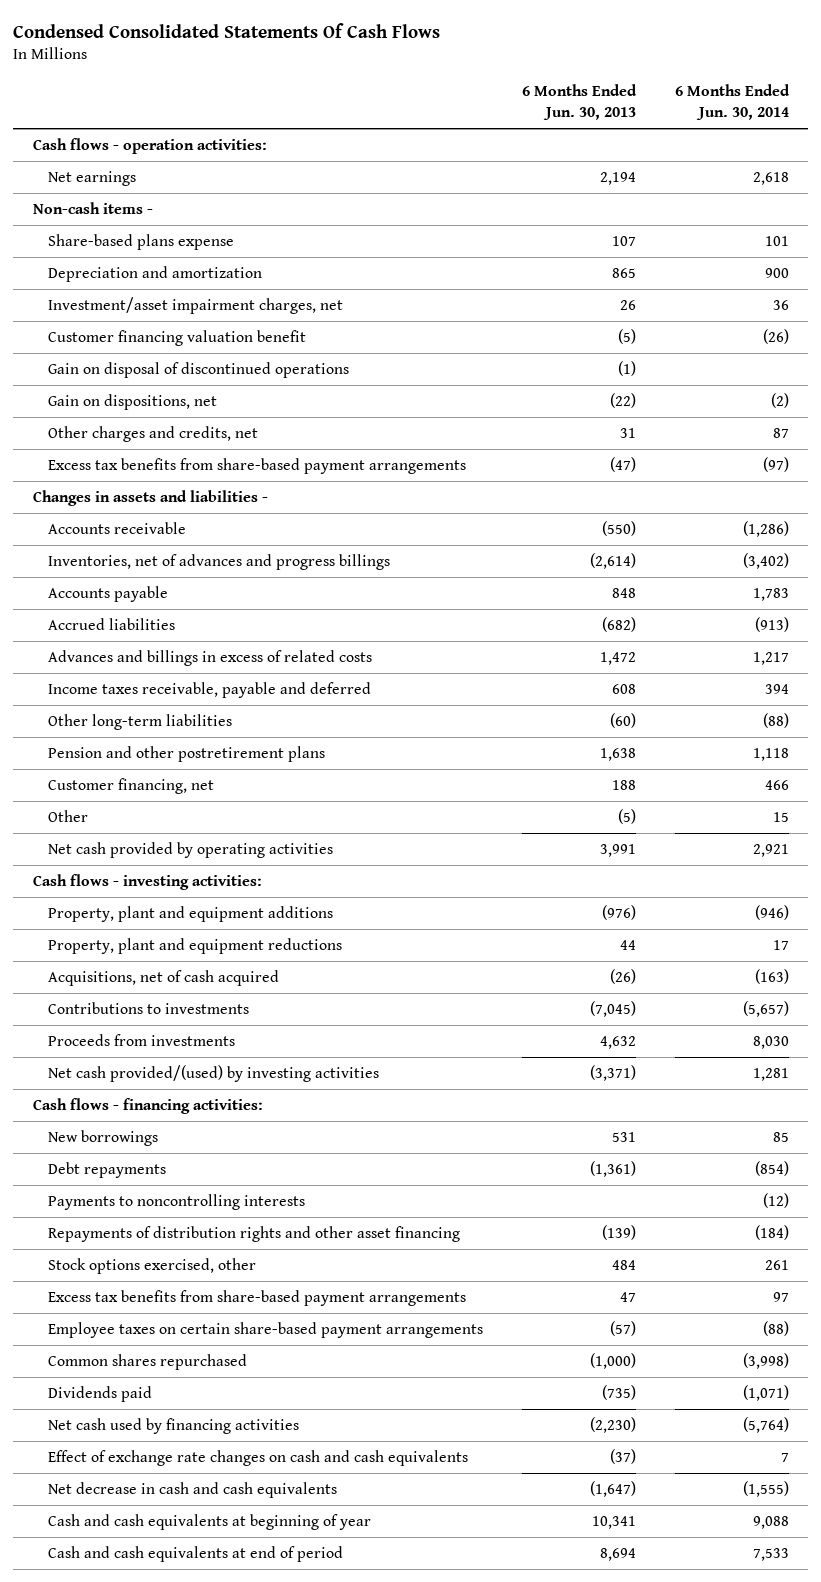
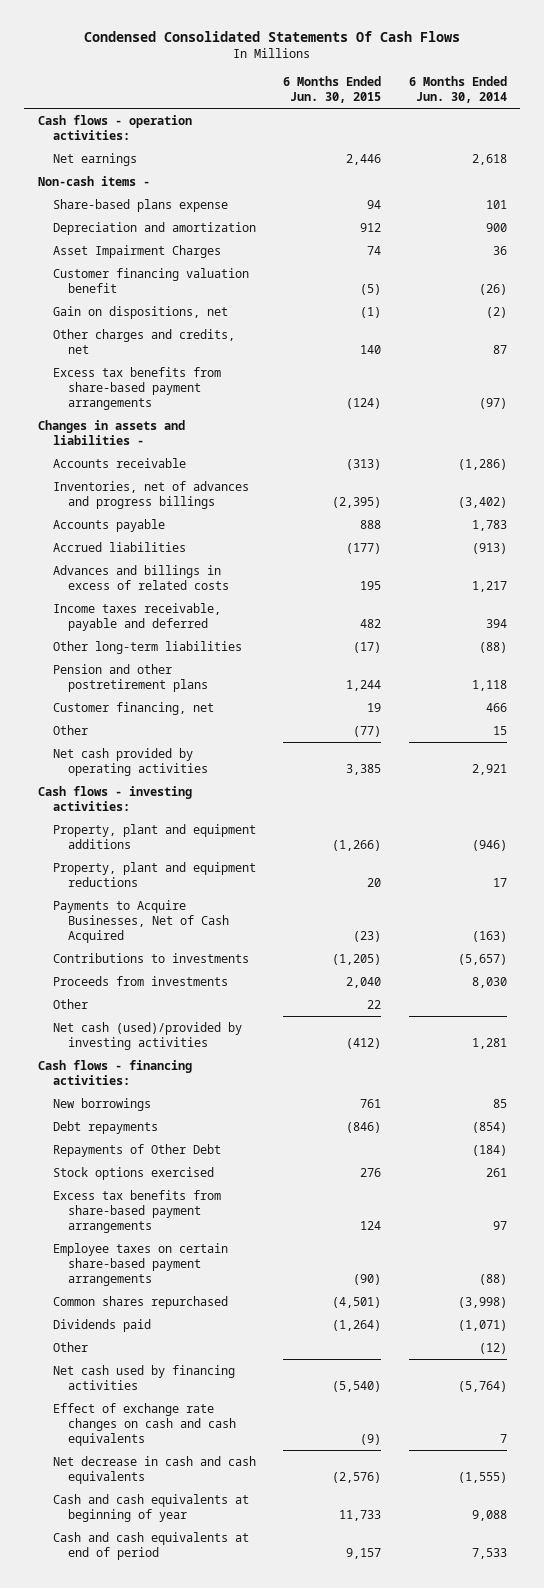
[521,84,637,120] 6 Months Ended Jun. 30, 2013 -> none
none -> [283,75,382,104] 6 Months Ended Jun. 30, 2015
[47,297,343,315] Investment/asset impairment charges, net -> [52,244,221,258] Asset Impairment Charges
[47,362,349,379] Gain on disposal of discontinued operations -> none
[47,970,279,987] Acquisitions, net of cash acquired -> [52,899,230,944] Payments to Acquire Businesses, Net of Cash Acquired
none -> [52,998,88,1009] Other
[47,1065,379,1083] Net cash provided/(used) by investing activities -> [52,1021,242,1051] Net cash (used)/provided by investing activities
[47,1194,305,1211] Payments to noncontrolling interests -> none
[47,1226,460,1243] Repayments of distribution rights and other asset financing -> [52,1143,221,1157] Repayments of Other Debt
[47,1258,256,1275] Stock options exercised, other -> [52,1166,214,1180] Stock options exercised
none -> [52,1341,88,1352] Other

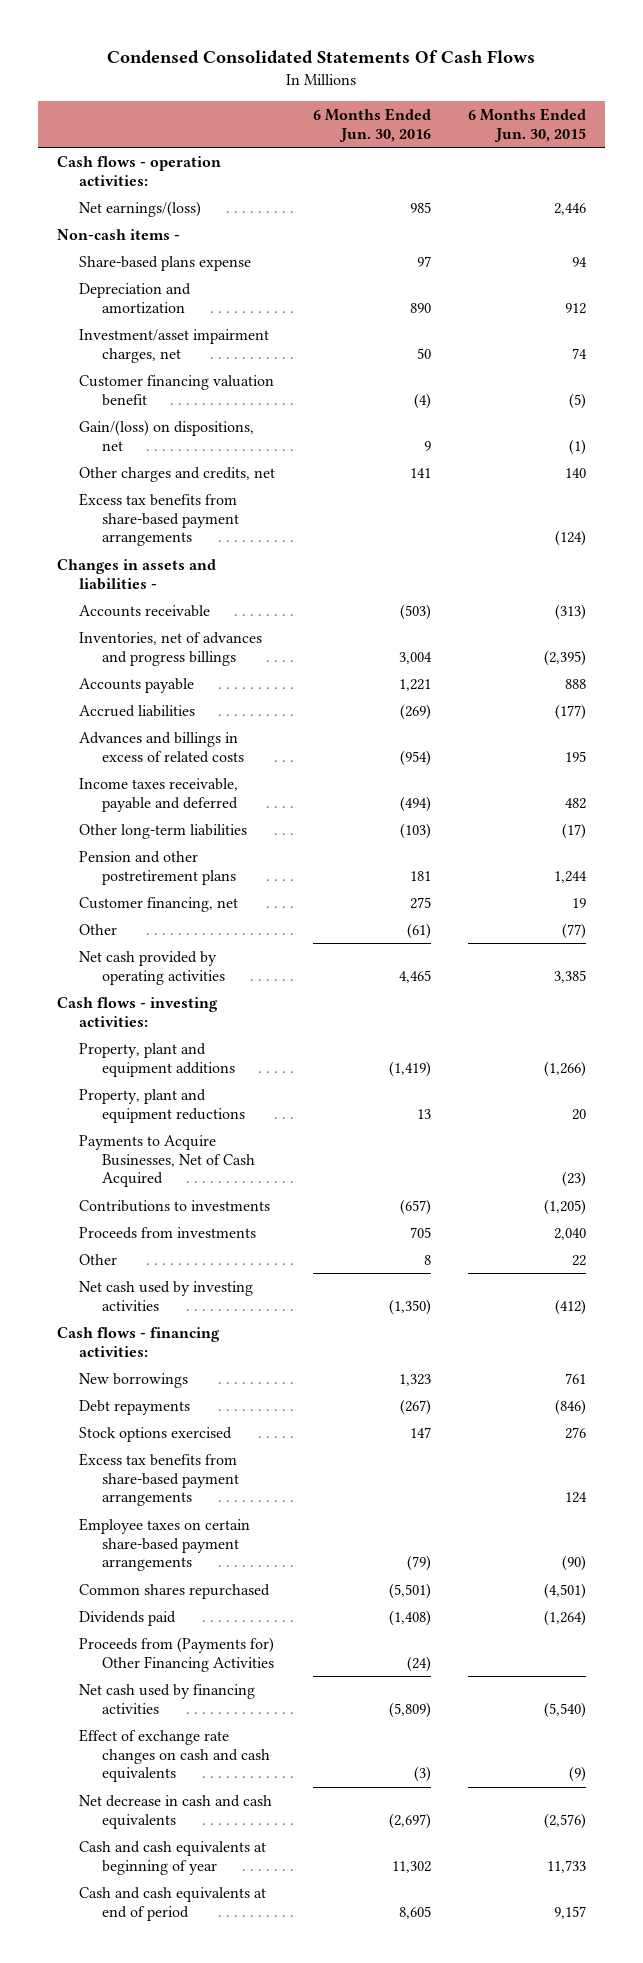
[408,75,507,104] 6 Months Ended Jun. 30, 2014 -> none
none -> [312,107,431,142] 6 Months Ended Jun. 30, 2016
[52,152,137,166] Net earnings -> [79,200,202,217] Net earnings/(loss)
[52,244,221,258] Asset Impairment Charges -> [79,328,270,363] Investment/asset impairment charges, net
[52,305,228,319] Gain on dispositions, net -> [79,419,255,451] Gain/(loss) on dispositions, net
[52,1021,242,1051] Net cash (used)/provided by investing activities -> [79,1280,254,1311] Net cash used by investing activities
[52,1143,221,1157] Repayments of Other Debt -> none
[52,1341,88,1352] Other -> [79,1636,275,1672] Proceeds from (Payments for) Other Financing Activities

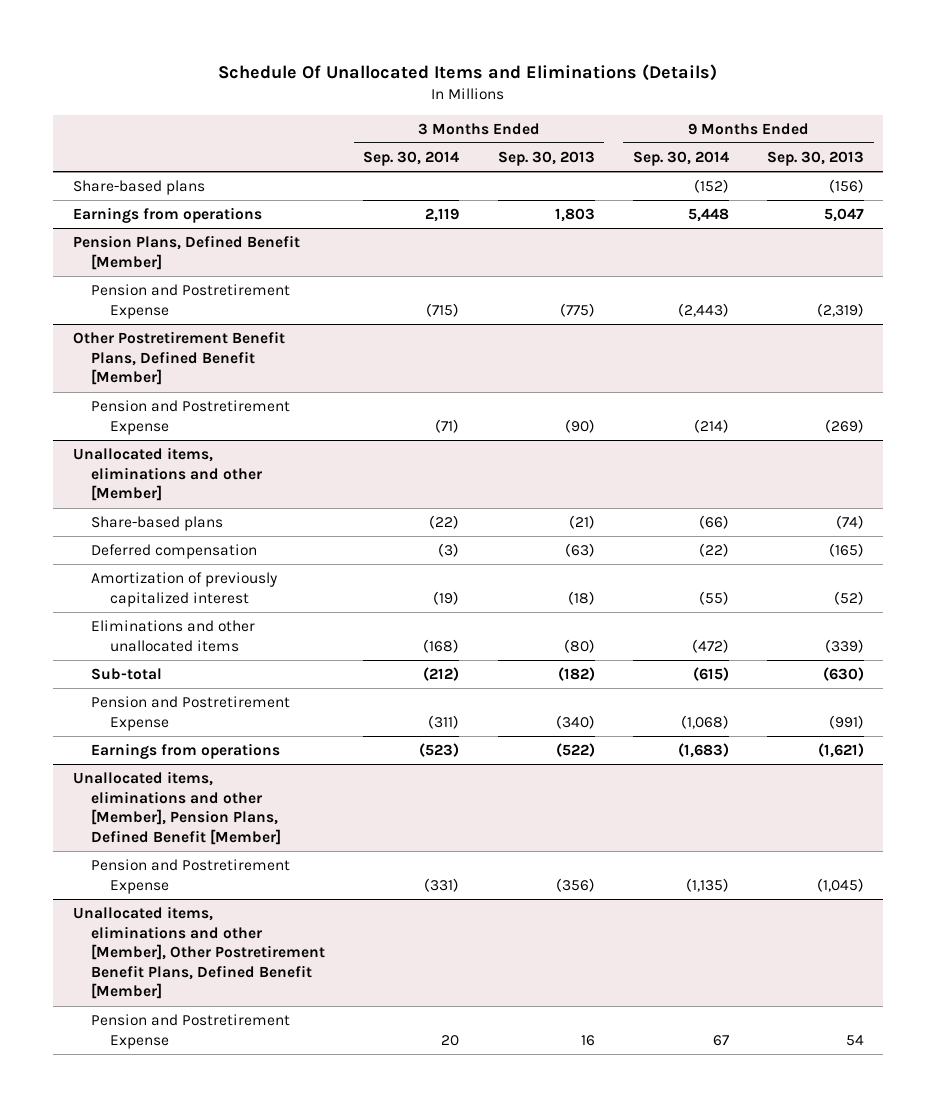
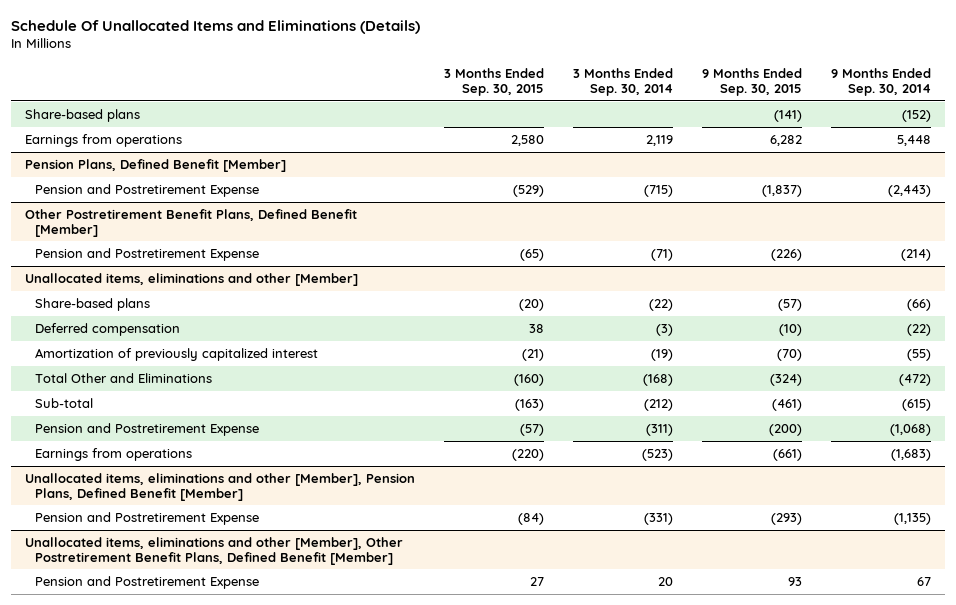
[497,151,595,167] Sep. 30, 2013 -> none
[767,151,865,167] Sep. 30, 2013 -> none
none -> [444,68,545,97] 3 Months Ended Sep. 30, 2015
none -> [701,68,802,97] 9 Months Ended Sep. 30, 2015
[91,620,256,652] Eliminations and other unallocated items -> [35,372,213,383] Total Other and Eliminations

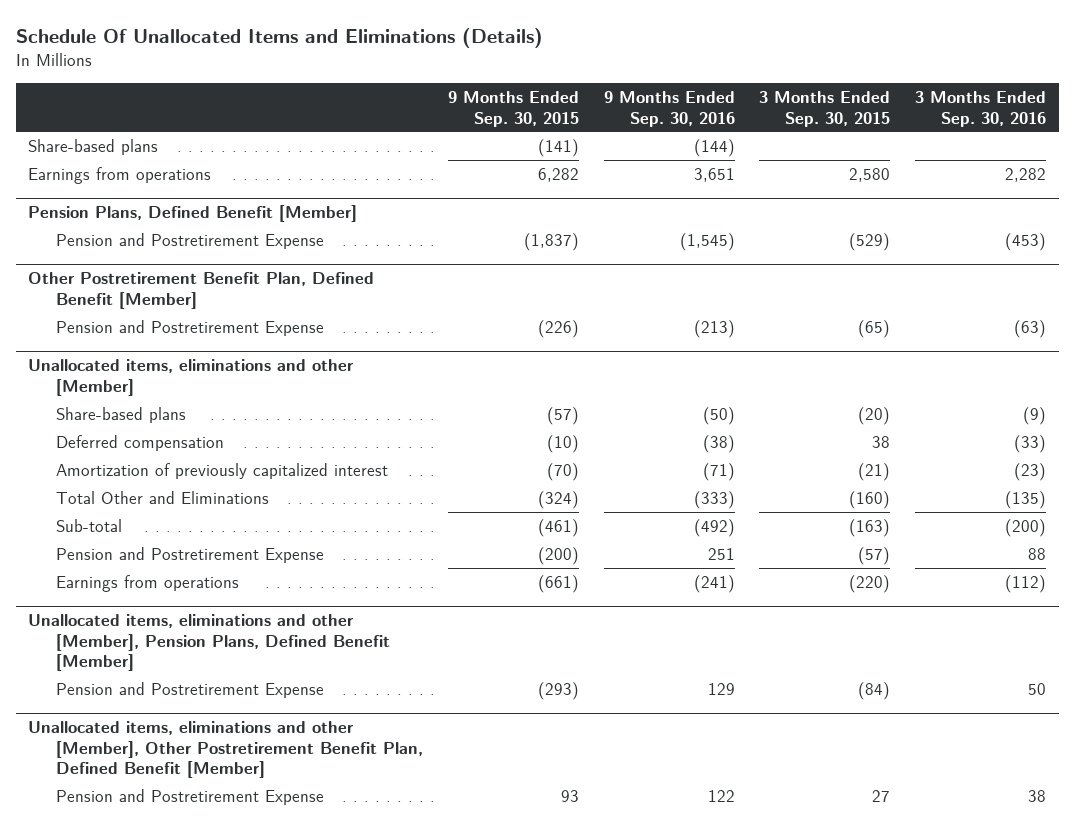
[572,68,673,97] 3 Months Ended Sep. 30, 2014 -> none
[830,68,931,97] 9 Months Ended Sep. 30, 2014 -> none
none -> [603,91,735,127] 9 Months Ended Sep. 30, 2016
none -> [915,91,1047,127] 3 Months Ended Sep. 30, 2016
[25,208,358,237] Other Postretirement Benefit Plans, Defined Benefit [Member] -> [28,272,375,309] Other Postretirement Benefit Plan, Defined Benefit [Member]
[25,536,404,565] Unallocated items, eliminations and other [Member], Other Postretirement Benefit Plans, Defined Benefit [Member] -> [28,721,423,779] Unallocated items, eliminations and other [Member], Other Postretirement Benefit Plan, Defined Benefit [Member]

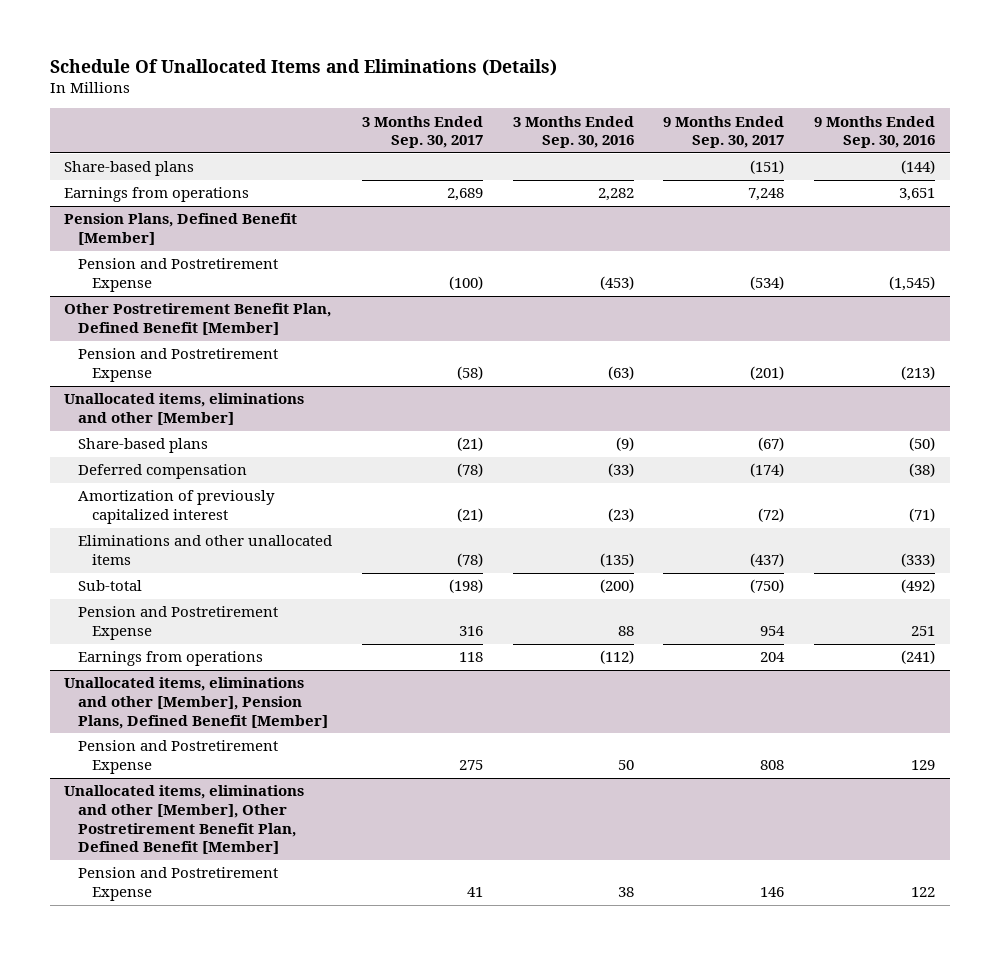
[447,91,579,127] 9 Months Ended Sep. 30, 2015 -> none
[759,91,891,127] 3 Months Ended Sep. 30, 2015 -> none
none -> [361,115,483,149] 3 Months Ended Sep. 30, 2017
none -> [663,115,785,149] 9 Months Ended Sep. 30, 2017
[55,490,269,504] Total Other and Eliminations -> [78,535,333,566] Eliminations and other unallocated items

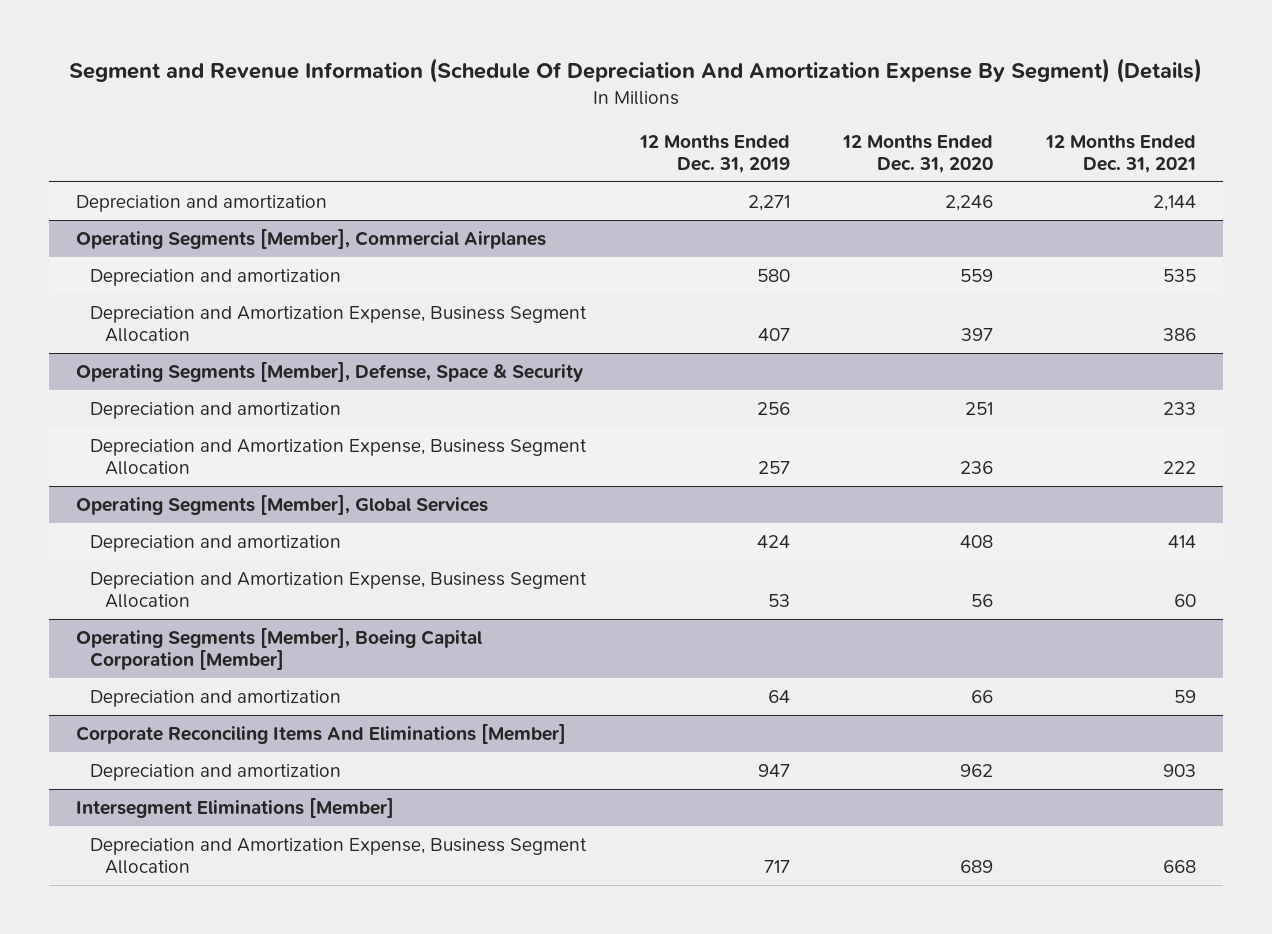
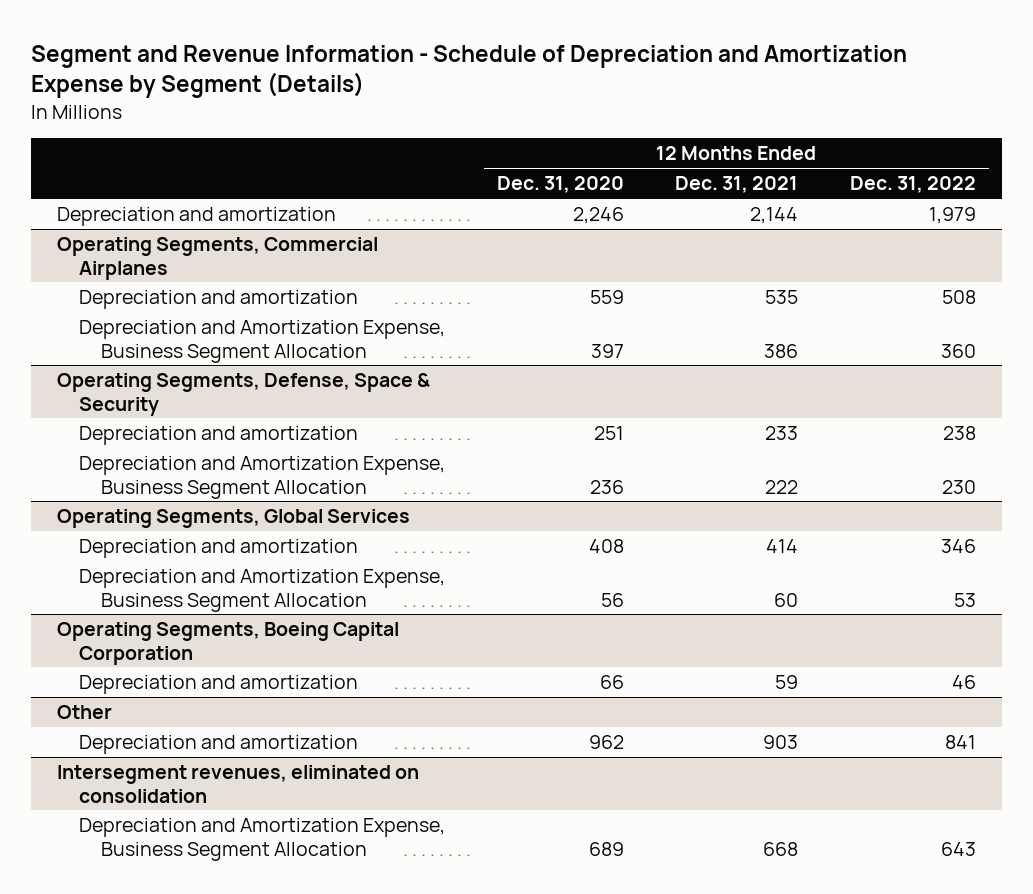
[68,58,1202,84] Segment and Revenue Information (Schedule Of Depreciation And Amortization Expense By Segment) (Details) -> [31,44,908,99] Segment and Revenue Information - Schedule of Depreciation and Amortization Expense by Segment (Details)
[638,134,790,173] 12 Months Ended Dec. 31, 2019 -> none
none -> [849,176,976,194] Dec. 31, 2022
[75,228,546,249] Operating Segments [Member], Commercial Airplanes -> [57,237,379,280] Operating Segments, Commercial Airplanes
[75,361,583,382] Operating Segments [Member], Defense, Space & Security -> [57,373,431,416] Operating Segments, Defense, Space & Security
[75,494,488,515] Operating Segments [Member], Global Services -> [57,509,411,529] Operating Segments, Global Services
[75,627,483,670] Operating Segments [Member], Boeing Capital Corporation [Member] -> [57,622,400,665] Operating Segments, Boeing Capital Corporation
[75,723,566,744] Corporate Reconciling Items And Eliminations [Member] -> [57,705,113,720] Other
[75,797,394,818] Intersegment Eliminations [Member] -> [57,765,420,803] Intersegment revenues, eliminated on consolidation

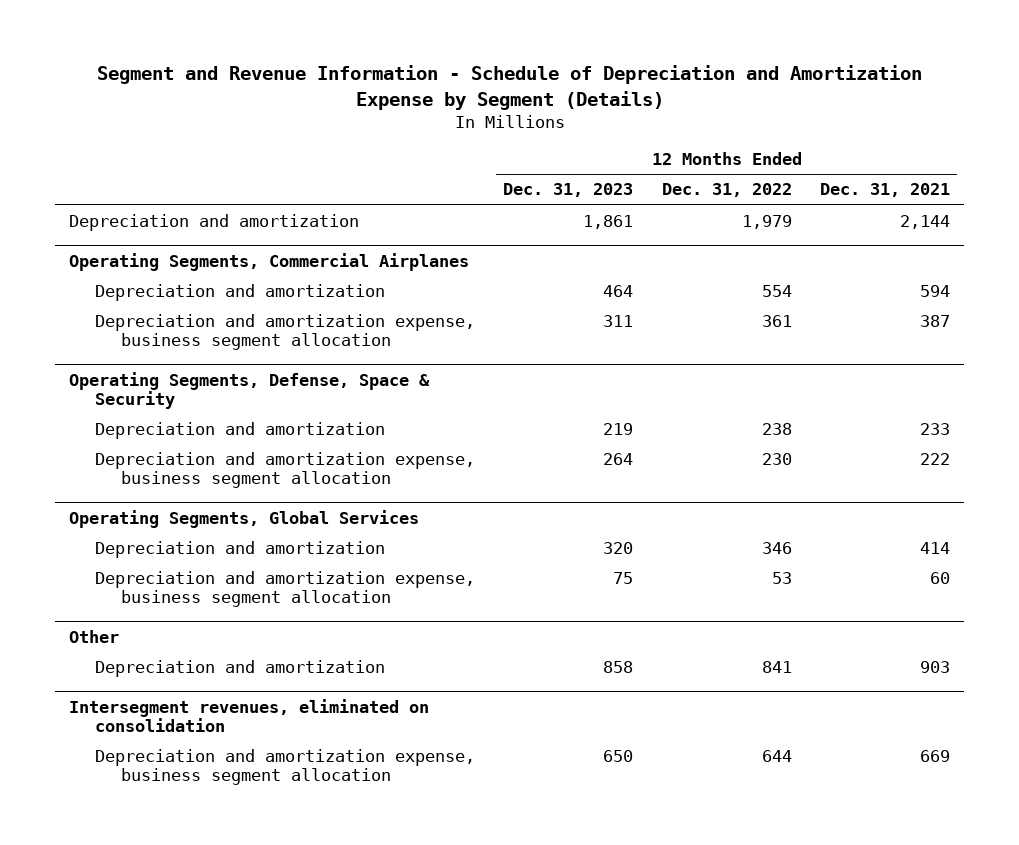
[496,176,624,194] Dec. 31, 2020 -> none
none -> [503,183,634,198] Dec. 31, 2023
[765,290,799,305] 535 -> [919,285,950,298] 594
[941,290,976,305] 508 -> [761,285,792,298] 554
[78,320,445,363] Depreciation and Amortization Expense, Business Segment Allocation -> [94,314,475,351] Depreciation and amortization expense, business segment allocation
[764,343,799,358] 386 -> [919,315,950,328] 387
[940,343,976,358] 360 -> [761,315,792,328] 361
[78,456,445,499] Depreciation and Amortization Expense, Business Segment Allocation -> [94,452,475,489] Depreciation and amortization expense, business segment allocation
[57,622,400,665] Operating Segments, Boeing Capital Corporation -> none
[78,675,358,695] Depreciation and amortization -> none
[78,569,445,612] Depreciation and Amortization Expense, Business Segment Allocation -> [94,571,475,608] Depreciation and amortization expense, business segment allocation
[78,818,445,861] Depreciation and Amortization Expense, Business Segment Allocation -> [94,749,475,786] Depreciation and amortization expense, business segment allocation
[763,841,799,856] 668 -> [919,750,950,763] 669
[940,841,976,856] 643 -> [761,750,792,763] 644

